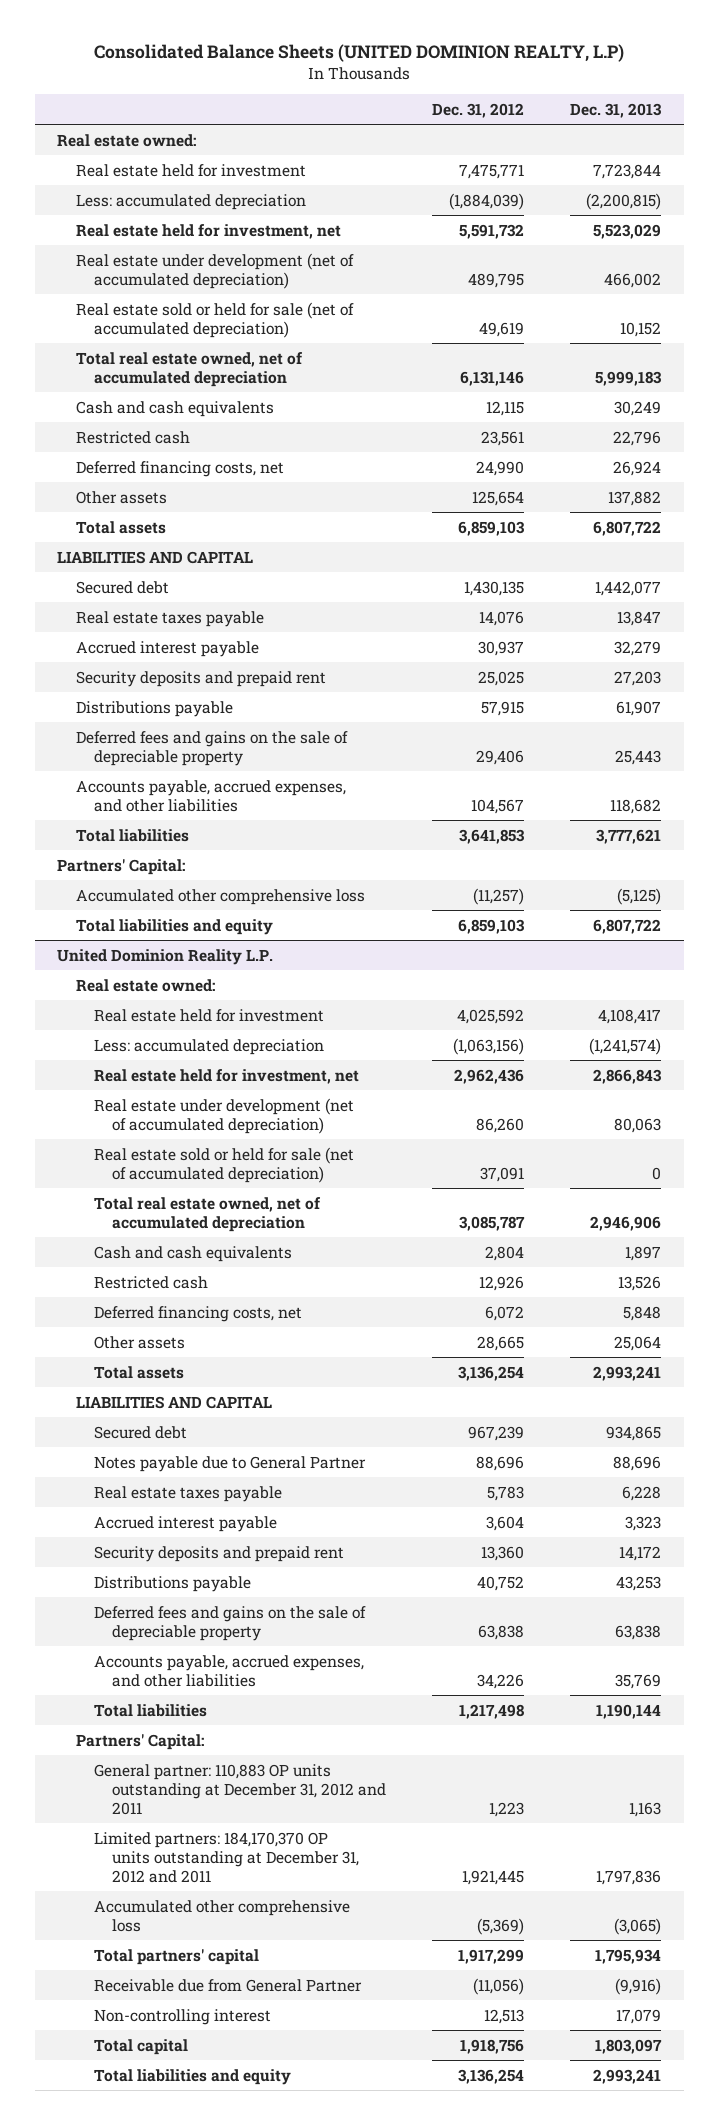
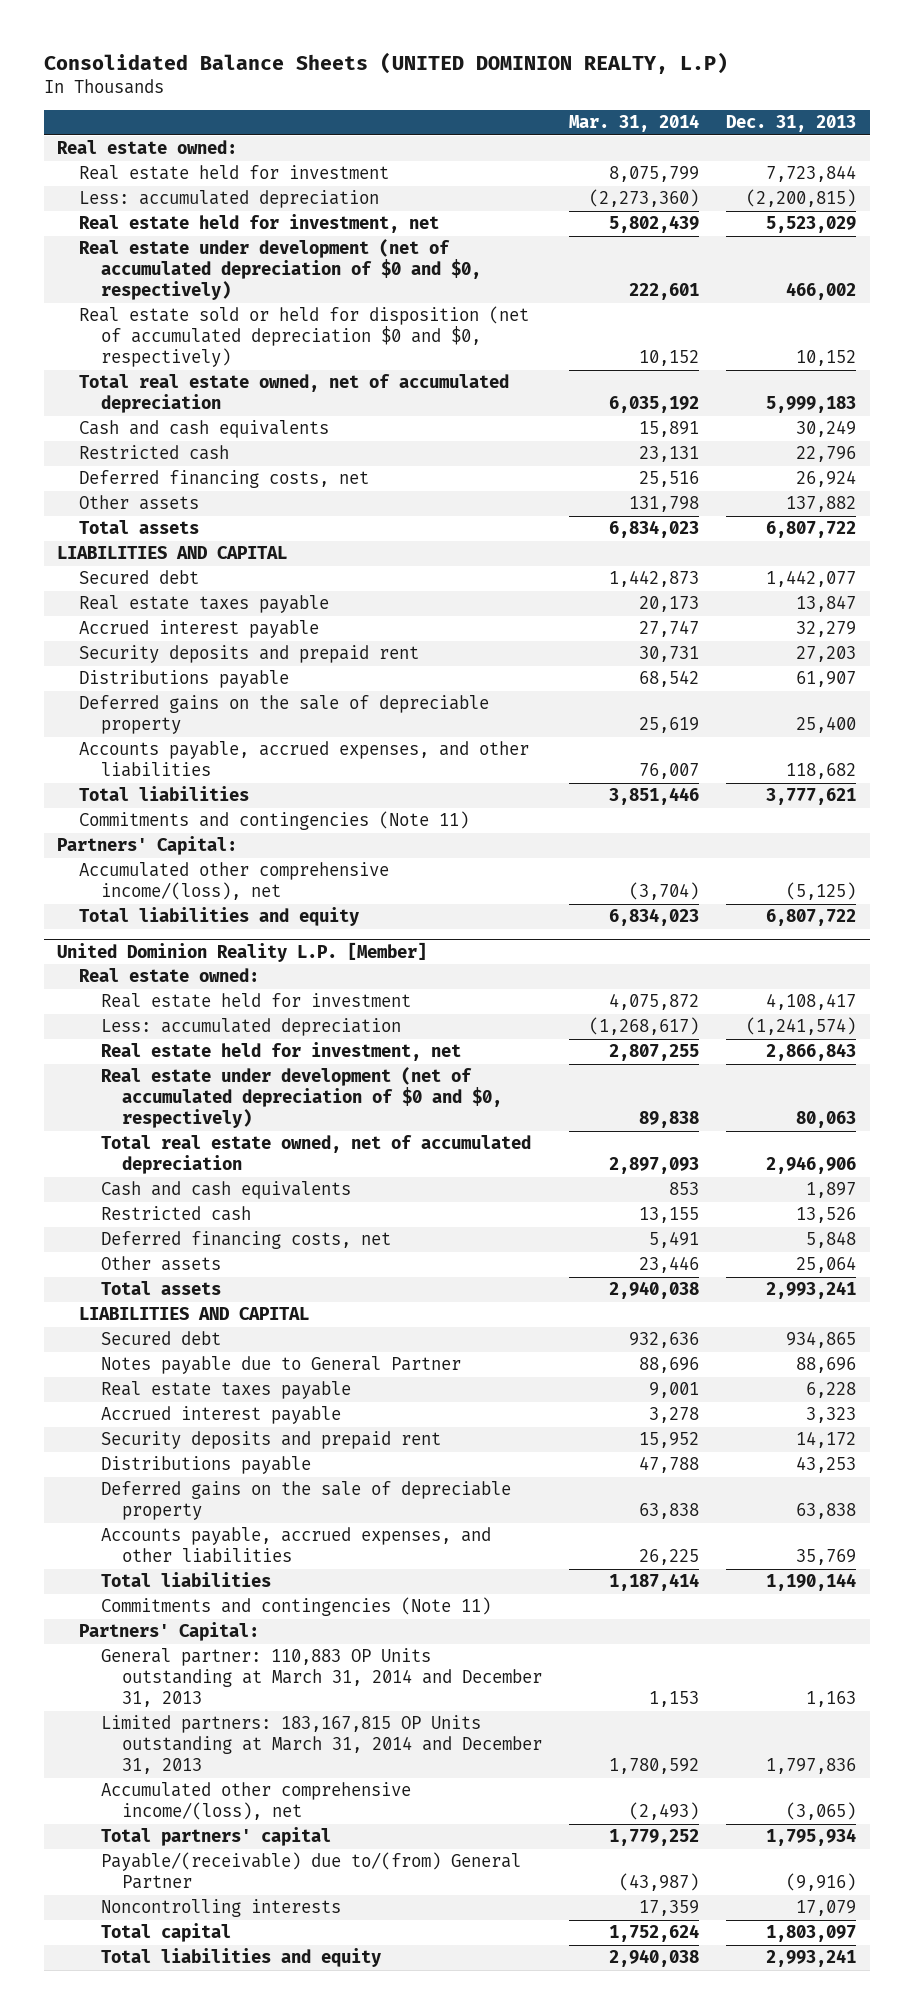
[431,102,524,118] Dec. 31, 2012 -> none
none -> [569,114,700,133] Mar. 31, 2014
[75,252,354,289] Real estate under development (net of accumulated depreciation) -> [79,239,481,301] Real estate under development (net of accumulated depreciation of $0 and $0, respectively)
[75,301,354,338] Real estate sold or held for sale (net of accumulated depreciation) -> [79,306,530,368] Real estate sold or held for disposition (net of accumulated depreciation $0 and $0, respectively)
[75,730,348,766] Deferred fees and gains on the sale of depreciable property -> [79,695,490,735] Deferred gains on the sale of depreciable property
[614,749,661,765] 25,443 -> [796,716,857,734] 25,400
none -> [79,811,470,831] Commitments and contingencies (Note 11)
[75,888,365,905] Accumulated other comprehensive loss -> [79,862,390,901] Accumulated other comprehensive income/(loss), net
[57,948,274,965] United Dominion Reality L.P. -> [57,941,428,962] United Dominion Reality L.P. [Member]
[93,1146,354,1183] Real estate sold or held for sale (net of accumulated depreciation) -> none
[93,1097,354,1134] Real estate under development (net of accumulated depreciation) -> [100,1067,503,1129] Real estate under development (net of accumulated depreciation of $0 and $0, respectively)
[93,1605,366,1641] Deferred fees and gains on the sale of depreciable property -> [100,1481,511,1521] Deferred gains on the sale of depreciable property
none -> [100,1597,491,1617] Commitments and contingencies (Note 11)
[93,1763,387,1815] General partner: 110,883 OP units outstanding at December 31, 2012 and 2011 -> [100,1648,543,1708] General partner: 110,883 OP Units outstanding at March 31, 2014 and December 31, 2013
[93,1831,360,1883] Limited partners: 184,170,370 OP units outstanding at December 31, 2012 and 2011 -> [100,1715,543,1775] Limited partners: 183,167,815 OP Units outstanding at March 31, 2014 and December 31, 2013
[93,1899,350,1932] Accumulated other comprehensive loss -> [100,1782,411,1821] Accumulated other comprehensive income/(loss), net
[93,1978,362,1992] Receivable due from General Partner -> [100,1852,521,1890] Payable/(receivable) due to/(from) General Partner
[93,2008,271,2025] Non-controlling interest -> [100,1899,341,1918] Noncontrolling interests

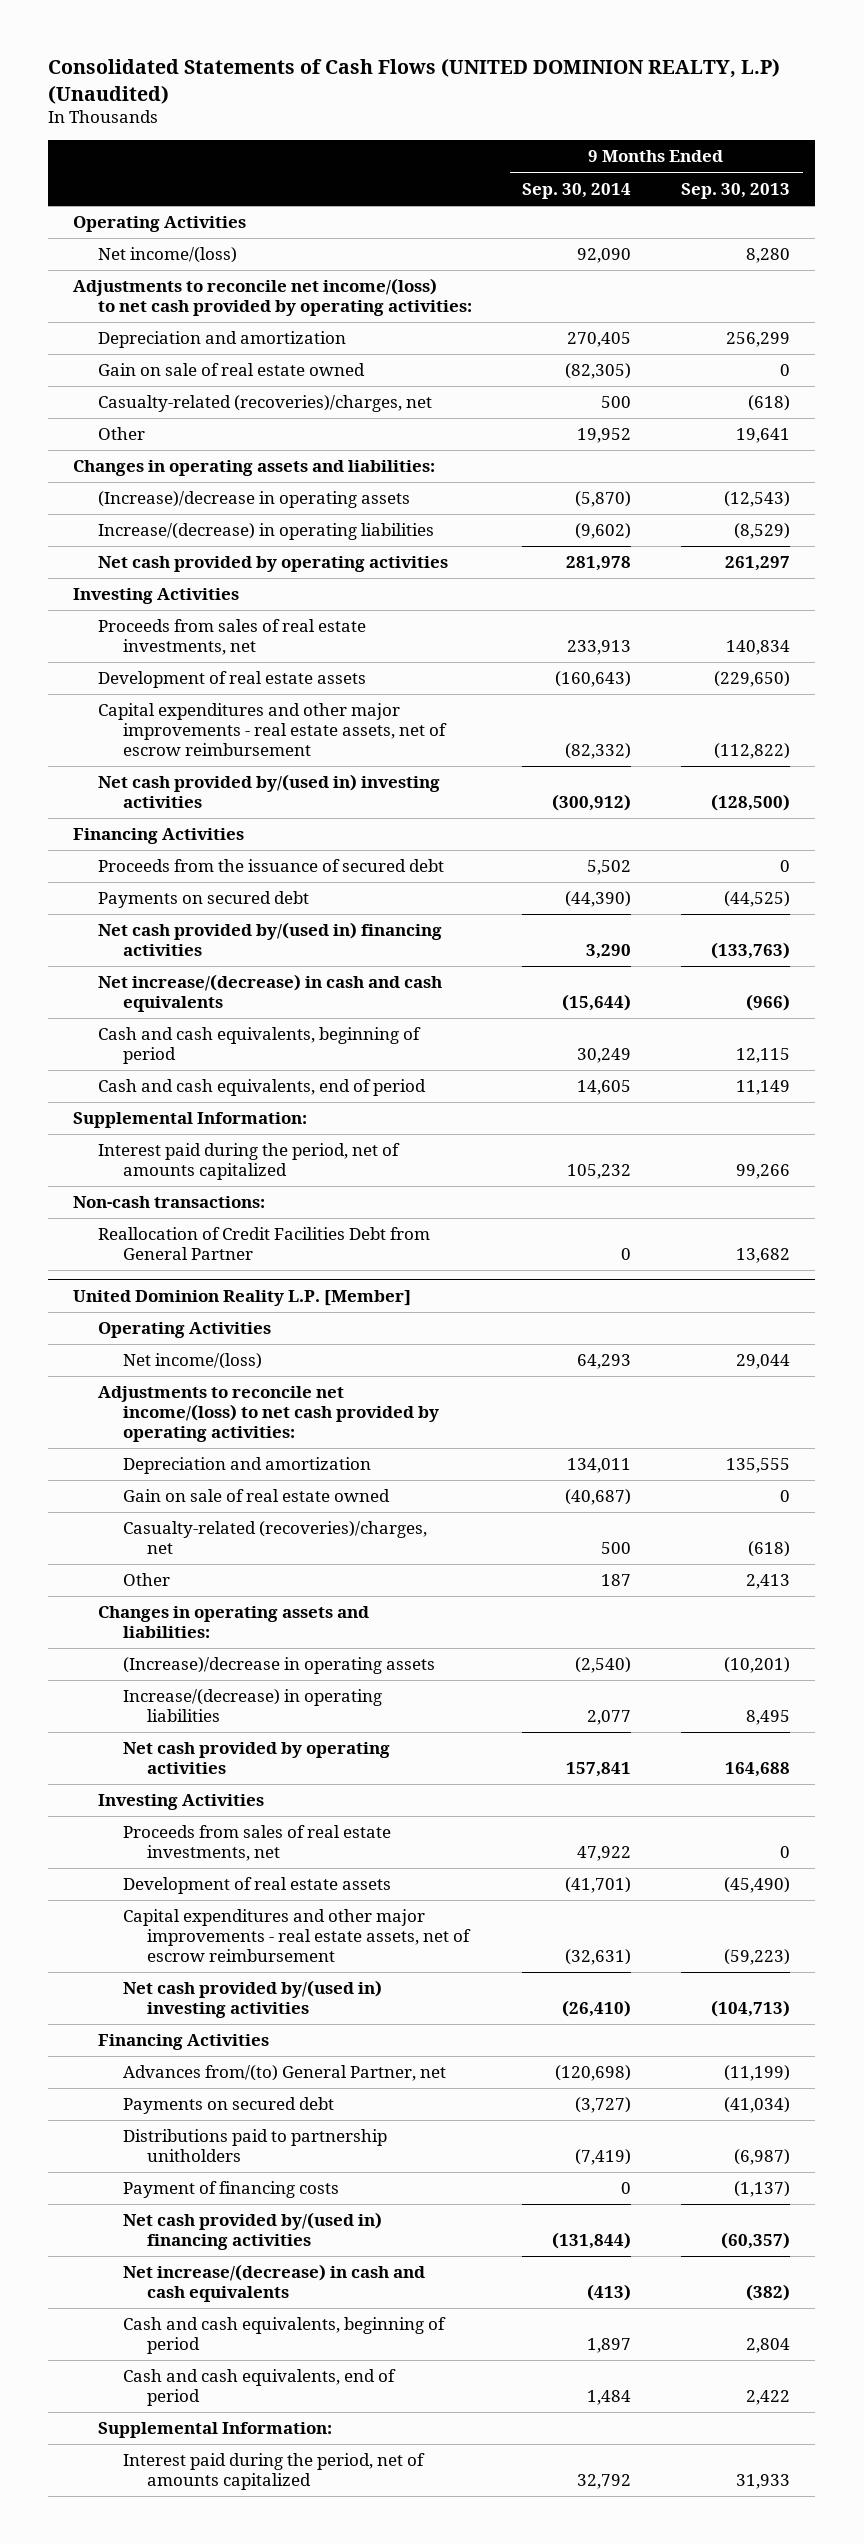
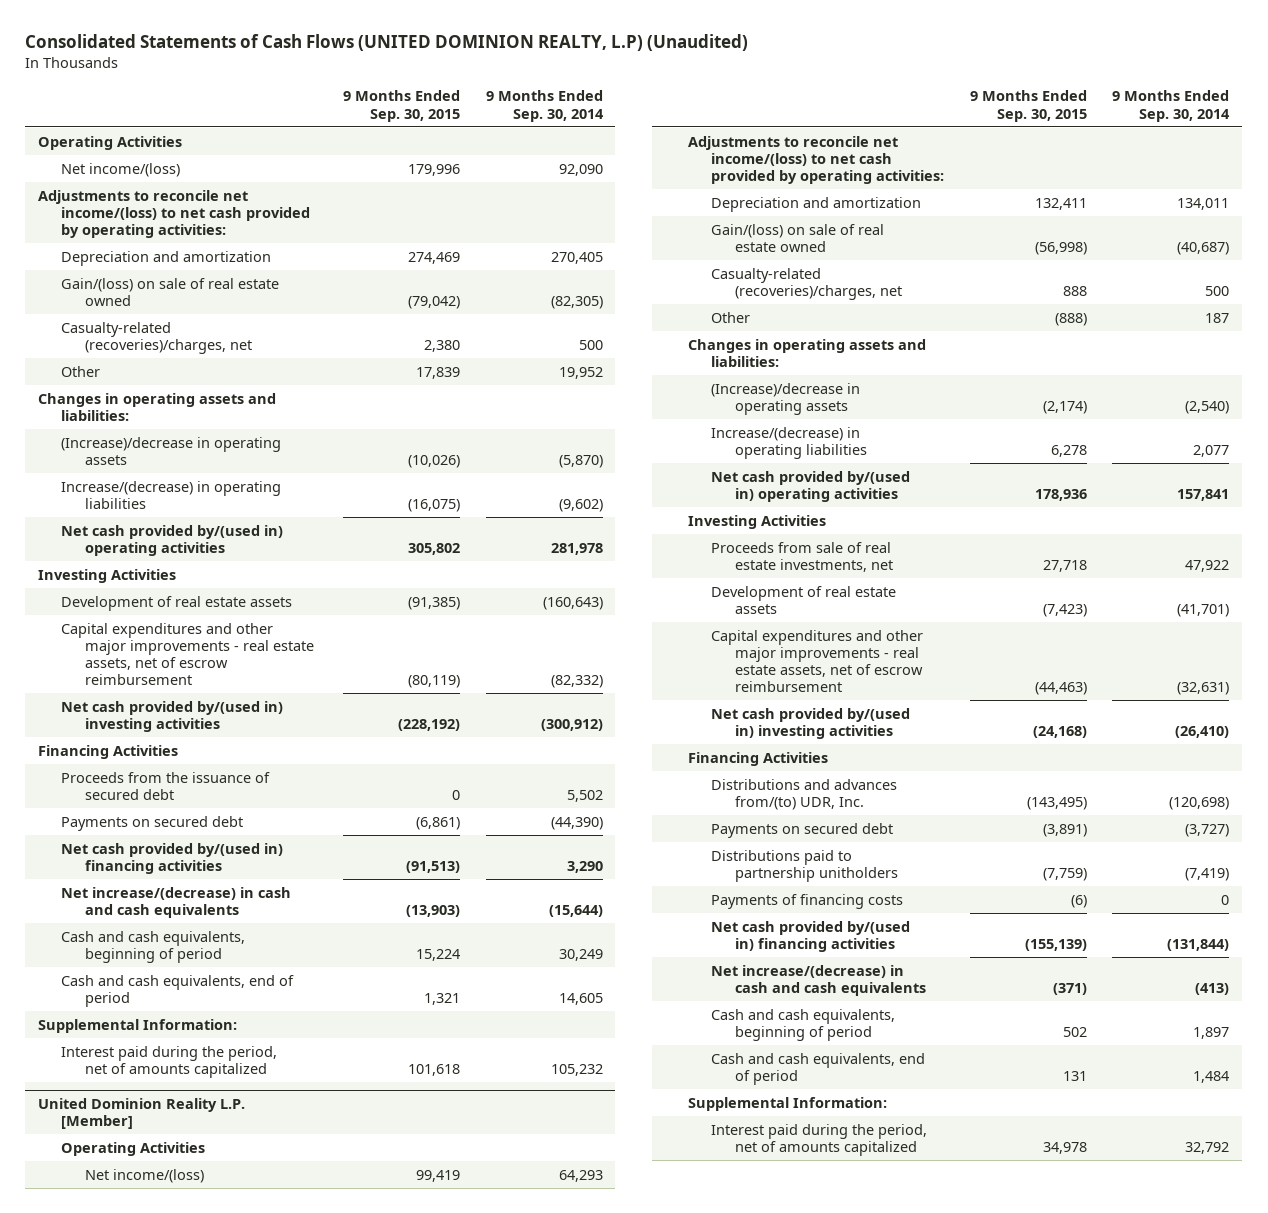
[681,182,791,199] Sep. 30, 2013 -> none
none -> [343,90,461,122] 9 Months Ended Sep. 30, 2015
[97,363,365,377] Gain on sale of real estate owned -> [61,277,280,306] Gain/(loss) on sale of real estate owned
[97,556,448,573] Net cash provided by operating activities -> [61,524,284,556] Net cash provided by/(used in) operating activities
[97,619,366,656] Proceeds from sales of real estate investments, net -> none
[73,1196,266,1209] Non-cash transactions: -> none
[97,1227,430,1261] Reallocation of Credit Facilities Debt from General Partner -> none
[122,1489,390,1503] Gain on sale of real estate owned -> [711,223,885,252] Gain/(loss) on sale of real estate owned
[122,1742,390,1775] Net cash provided by operating activities -> [711,470,911,502] Net cash provided by/(used in) operating activities
[122,1825,391,1862] Proceeds from sales of real estate investments, net -> [711,541,893,572] Proceeds from sale of real estate investments, net
[122,2065,446,2082] Advances from/(to) General Partner, net -> [711,778,898,810] Distributions and advances from/(to) UDR, Inc.
[122,2181,339,2199] Payment of financing costs -> [711,893,904,909] Payments of financing costs

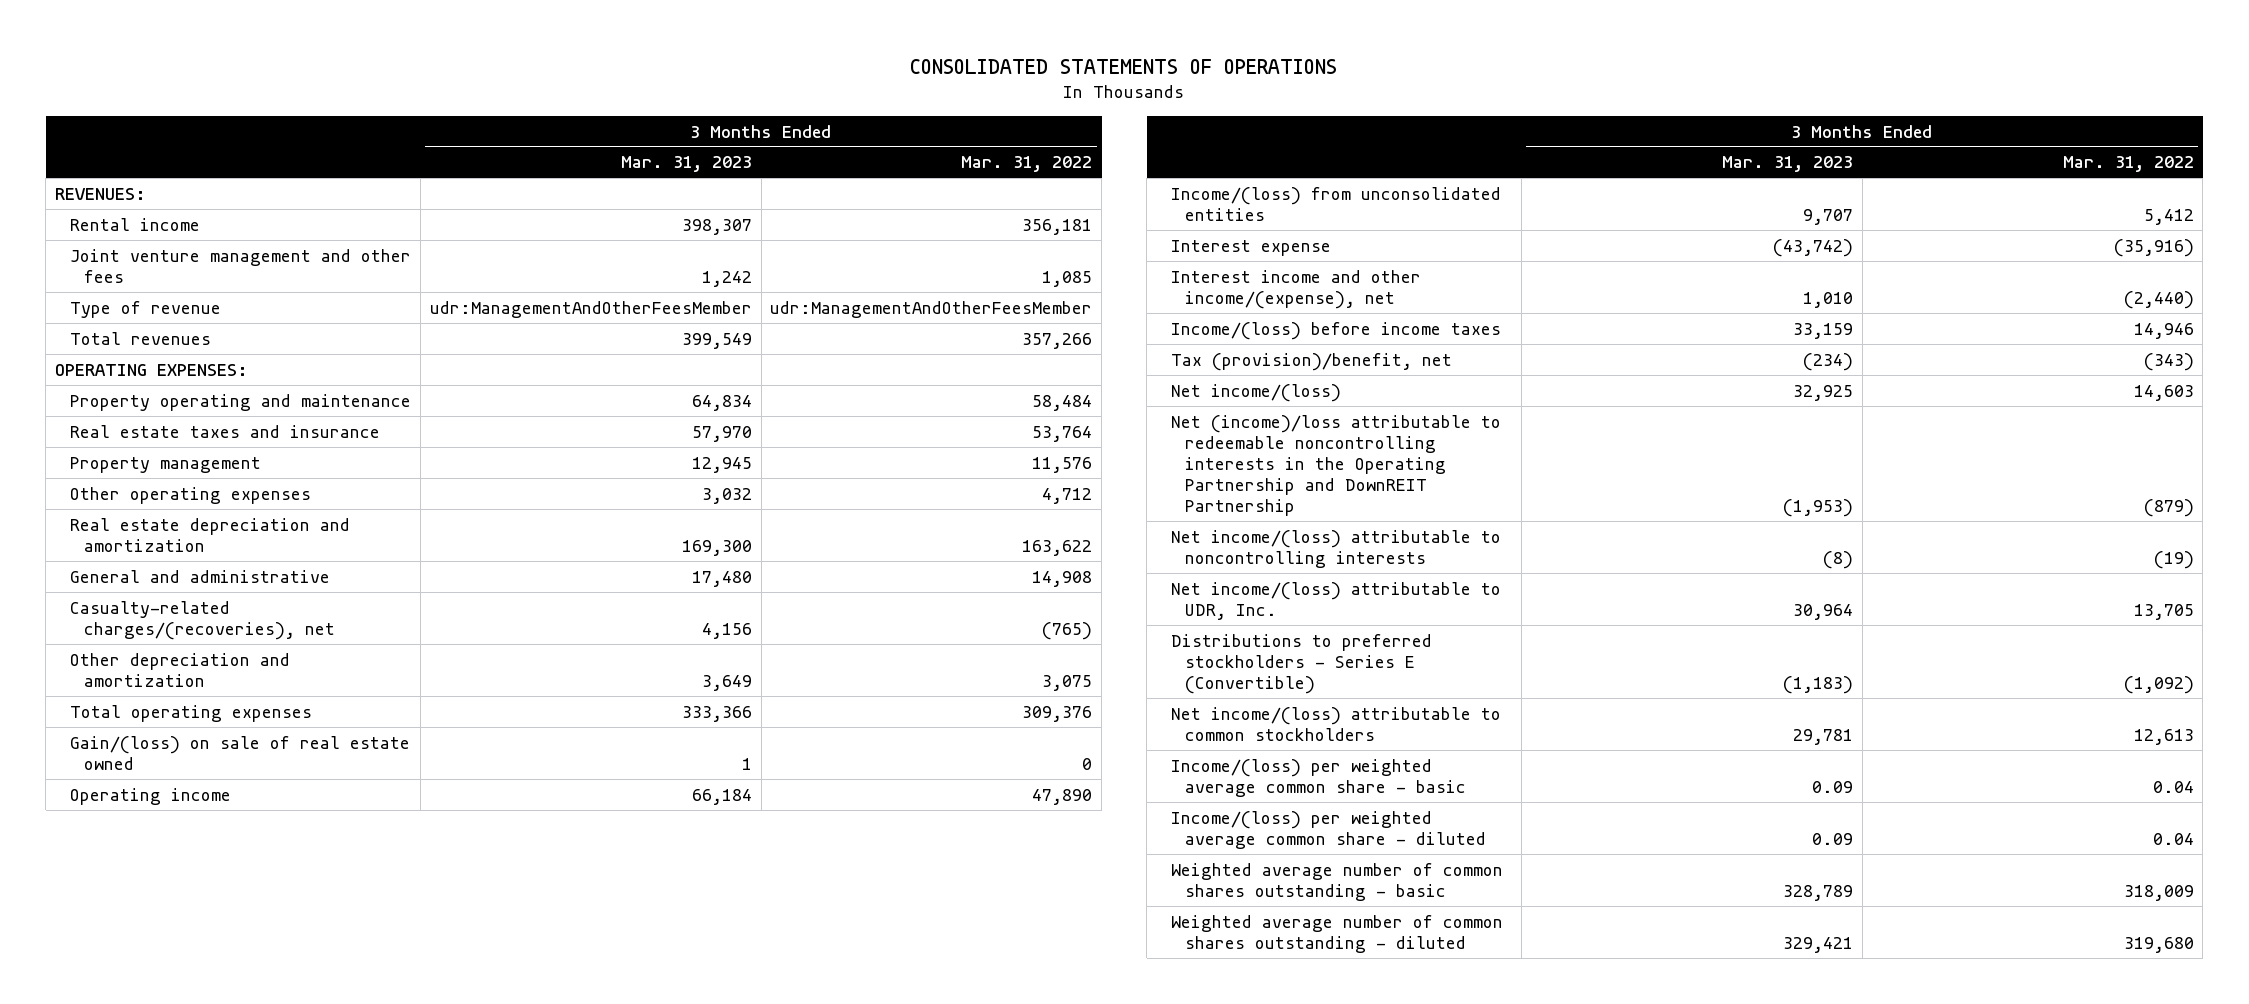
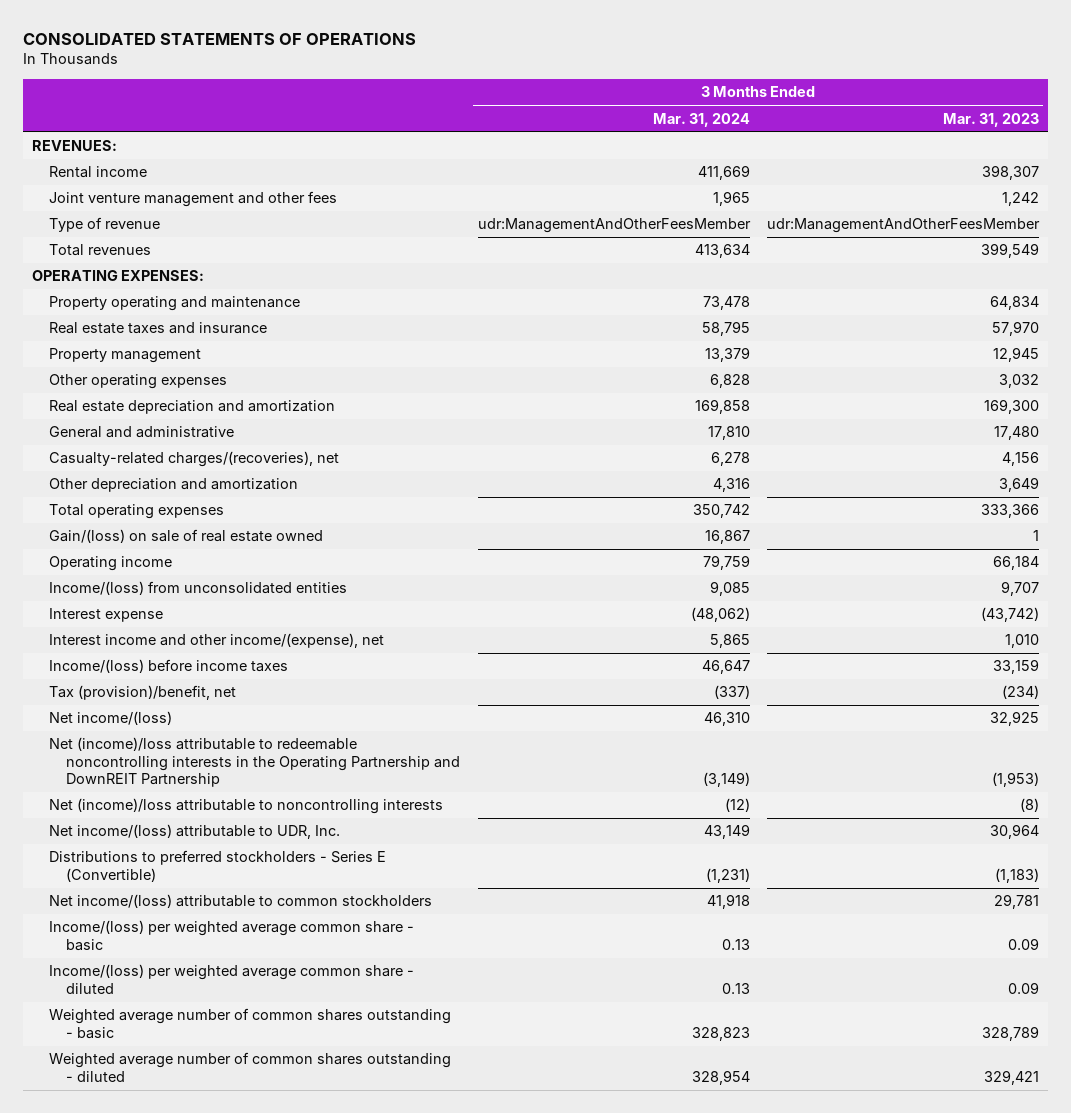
[961,156,1093,173] Mar. 31, 2022 -> none
none -> [652,112,750,127] Mar. 31, 2024
[1170,529,1501,568] Net income/(loss) attributable to noncontrolling interests -> [48,798,443,815] Net (income)/loss attributable to noncontrolling interests

